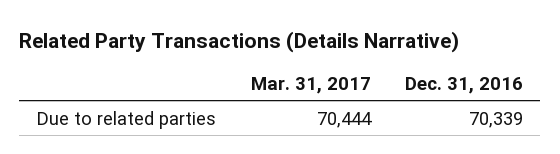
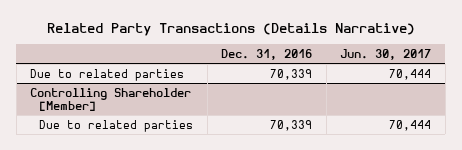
[250,76,371,94] Mar. 31, 2017 -> none
none -> [340,49,432,61] Jun. 30, 2017
none -> [30,87,192,111] Controlling Shareholder [Member]
none -> [39,119,194,132] Due to related parties

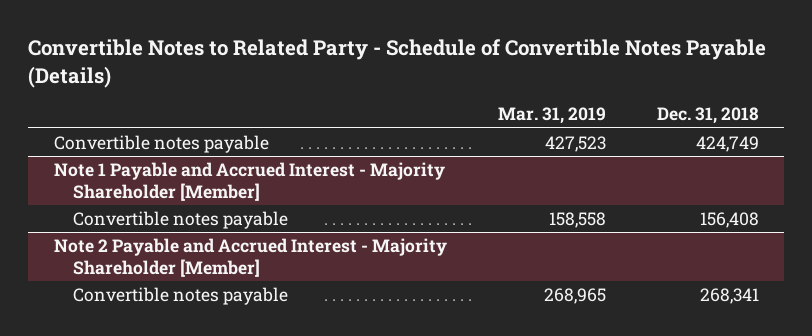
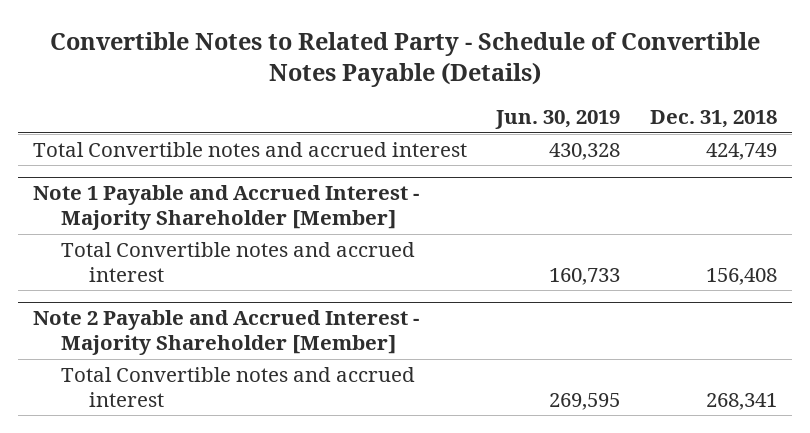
[497,107,606,125] Mar. 31, 2019 -> none
none -> [495,110,621,130] Jun. 30, 2019
[53,134,269,153] Convertible notes payable -> [32,141,467,157] Total Convertible notes and accrued interest
[73,210,289,229] Convertible notes payable -> [61,241,416,282] Total Convertible notes and accrued interest
[73,286,289,305] Convertible notes payable -> [61,366,416,407] Total Convertible notes and accrued interest

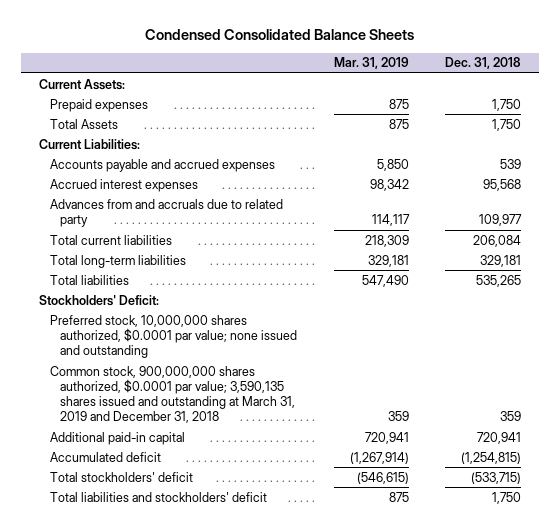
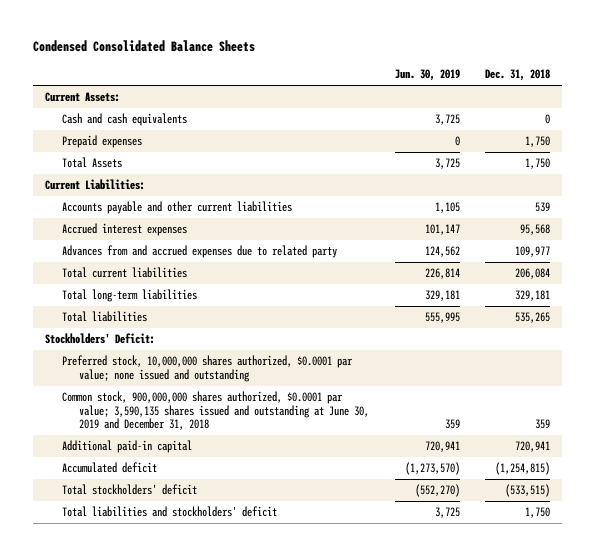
[333,57,409,70] Mar. 31, 2019 -> none
none -> [394,69,460,82] Jun. 30, 2019
none -> [62,113,188,127] Cash and cash equivalents
[49,158,275,172] Accounts payable and accrued expenses -> [62,201,293,215] Accounts payable and other current liabilities
[49,198,283,227] Advances from and accruals due to related party -> [62,245,338,259] Advances from and accrued expenses due to related party
[49,365,296,424] Common stock, 900,000,000 shares authorized, $0.0001 par value; 3,590,135 shares issued and outstanding at March 31, 2019 and December 31, 2018 -> [62,391,370,431] Common stock, 900,000,000 shares authorized, $0.0001 par value; 3,590,135 shares issued and outstanding at June 30, 2019 and December 31, 2018
[471,471,522,484] (533,715) -> [504,484,550,498] (533,515)

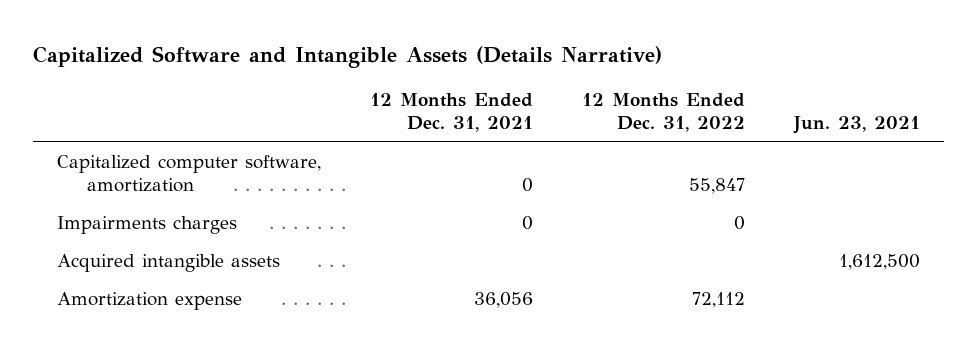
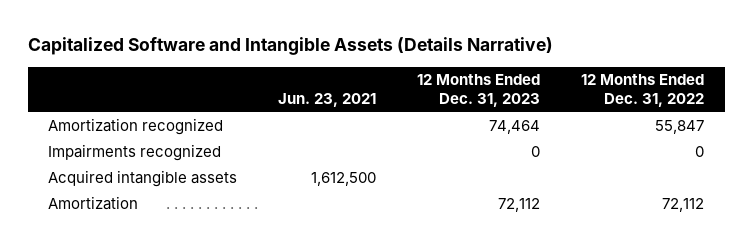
[370,93,534,133] 12 Months Ended Dec. 31, 2021 -> none
none -> [417,74,541,107] 12 Months Ended Dec. 31, 2023
[57,155,322,193] Capitalized computer software, amortization -> [48,117,224,135] Amortization recognized
[57,216,238,235] Impairments charges -> [48,143,222,161] Impairments recognized
[57,292,243,311] Amortization expense -> [48,195,139,210] Amortization

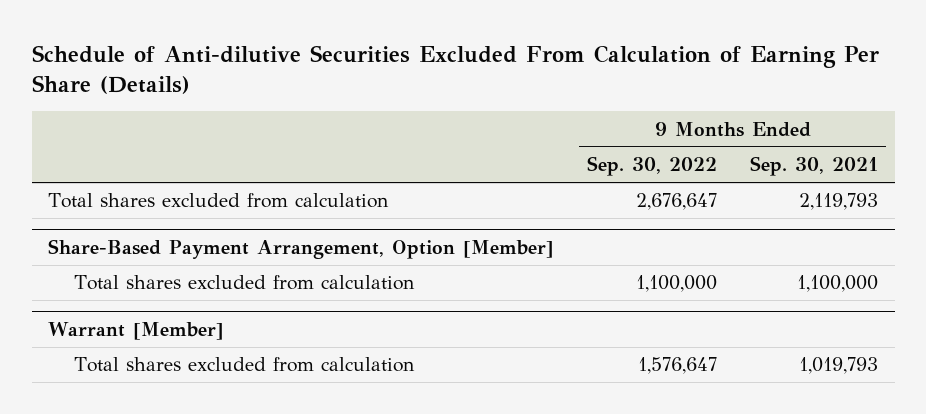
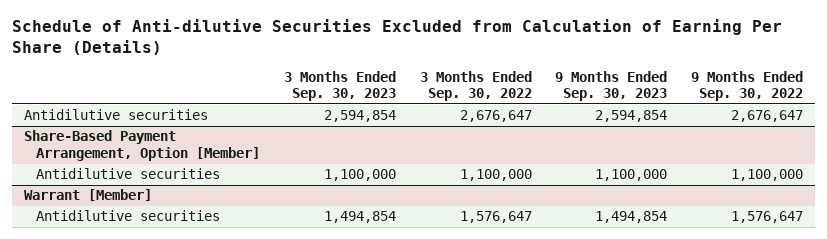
[31,44,879,94] Schedule of Anti-dilutive Securities Excluded From Calculation of Earning Per Share (Details) -> [11,19,782,56] Schedule of Anti-dilutive Securities Excluded from Calculation of Earning Per Share (Details)
[750,156,879,177] Sep. 30, 2021 -> none
none -> [283,70,396,102] 3 Months Ended Sep. 30, 2023
none -> [419,70,532,102] 3 Months Ended Sep. 30, 2022
none -> [555,70,668,102] 9 Months Ended Sep. 30, 2023
[48,193,390,209] Total shares excluded from calculation -> [23,109,208,121] Antidilutive securities
[74,275,416,291] Total shares excluded from calculation -> [35,168,220,180] Antidilutive securities
[74,357,416,373] Total shares excluded from calculation -> [35,210,220,222] Antidilutive securities

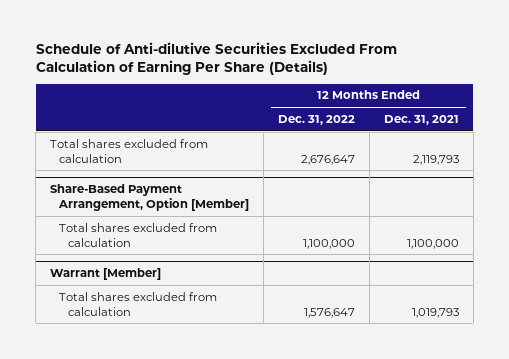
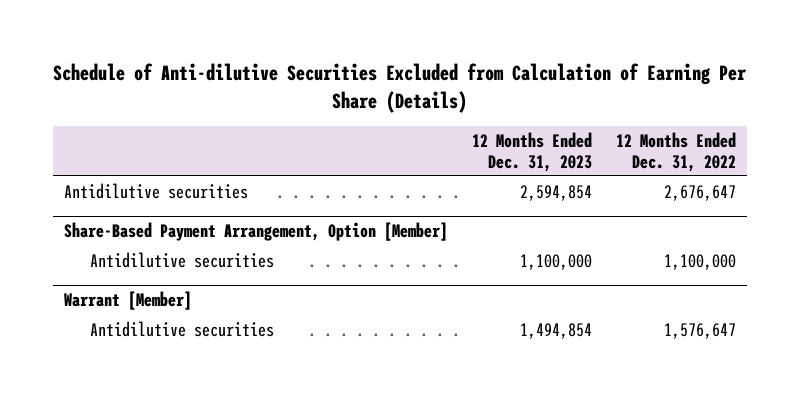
[35,41,397,75] Schedule of Anti-dilutive Securities Excluded From Calculation of Earning Per Share (Details) -> [53,63,748,113] Schedule of Anti-dilutive Securities Excluded from Calculation of Earning Per Share (Details)
[383,115,459,126] Dec. 31, 2021 -> none
none -> [472,131,593,172] 12 Months Ended Dec. 31, 2023
[50,138,209,163] Total shares excluded from calculation -> [64,182,249,199] Antidilutive securities
[59,222,218,247] Total shares excluded from calculation -> [90,251,275,268] Antidilutive securities
[59,291,218,316] Total shares excluded from calculation -> [90,320,275,337] Antidilutive securities

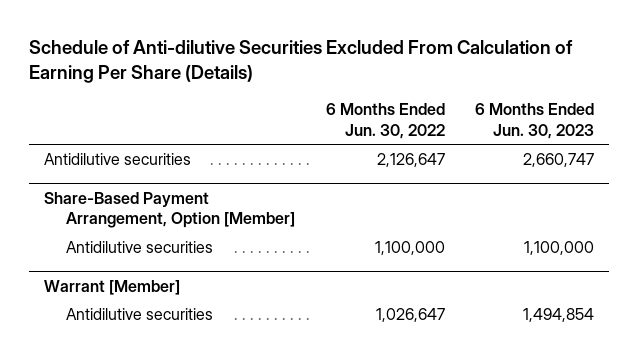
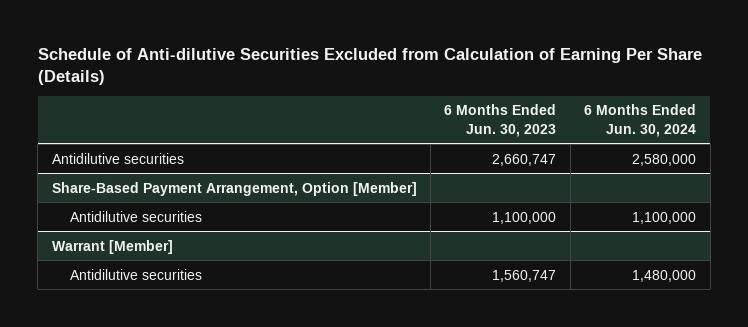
[28,39,573,83] Schedule of Anti-dilutive Securities Excluded From Calculation of Earning Per Share (Details) -> [37,47,702,85] Schedule of Anti-dilutive Securities Excluded from Calculation of Earning Per Share (Details)
[325,103,445,140] 6 Months Ended Jun. 30, 2022 -> none
none -> [584,104,697,137] 6 Months Ended Jun. 30, 2024
[523,308,595,323] 1,494,854 -> [492,269,557,282] 1,560,747

